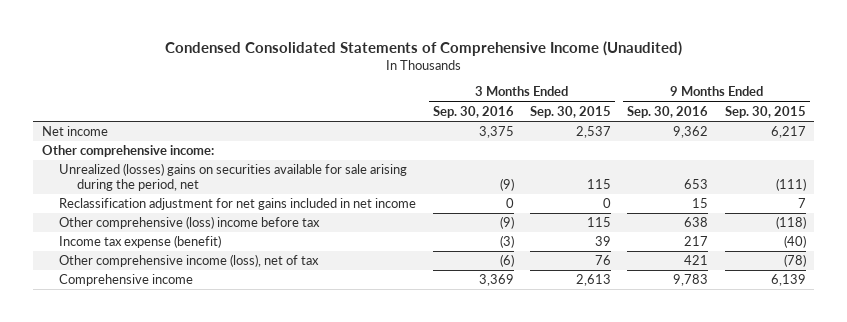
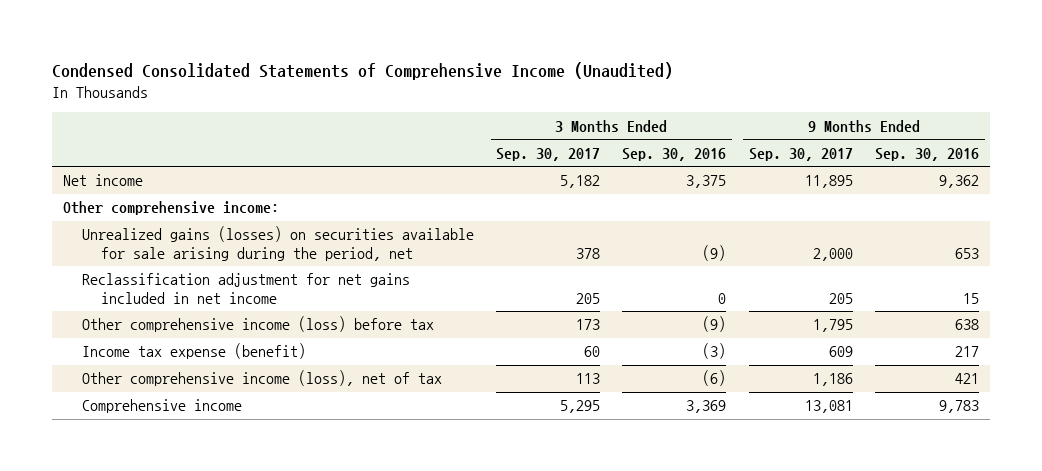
[530,105,612,118] Sep. 30, 2015 -> none
[724,105,806,118] Sep. 30, 2015 -> none
none -> [496,147,601,161] Sep. 30, 2017
none -> [748,147,853,161] Sep. 30, 2017
[59,163,408,192] Unrealized (losses) gains on securities available for sale arising during the period, net -> [81,226,474,262] Unrealized gains (losses) on securities available for sale arising during the period, net
[59,216,321,230] Other comprehensive (loss) income before tax -> [81,316,434,333] Other comprehensive income (loss) before tax

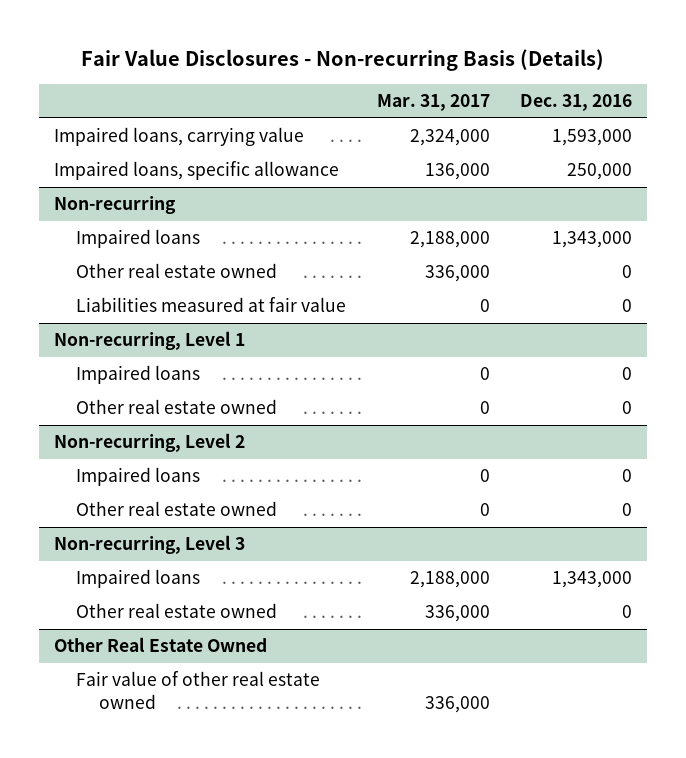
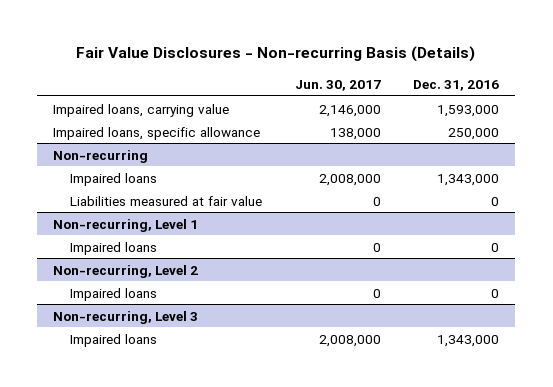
[376,94,490,112] Mar. 31, 2017 -> none
none -> [294,79,381,91] Jun. 30, 2017
[76,263,278,279] Other real estate owned -> none
[76,399,278,415] Other real estate owned -> none
[76,501,278,517] Other real estate owned -> none
[76,603,278,619] Other real estate owned -> none
[53,637,267,653] Other Real Estate Owned -> none
[76,671,321,709] Fair value of other real estate owned -> none

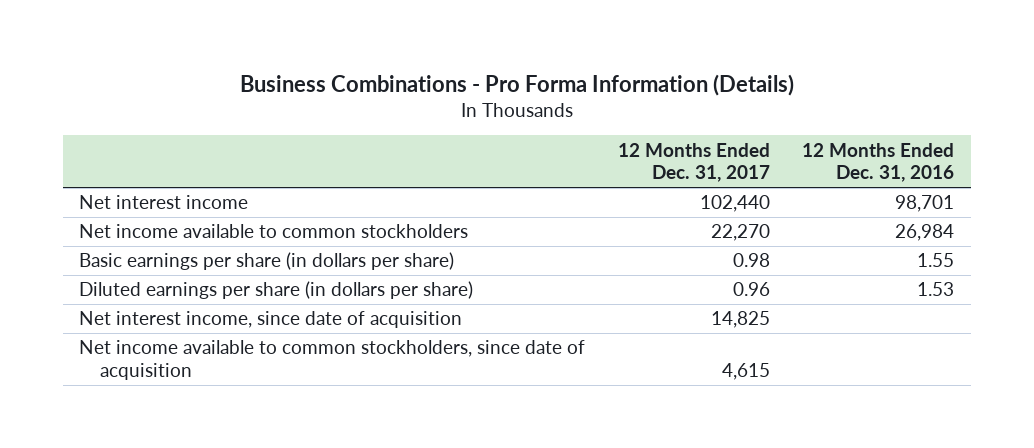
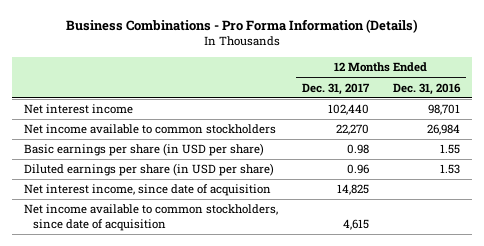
[79,252,455,271] Basic earnings per share (in dollars per share) -> [23,143,264,157] Basic earnings per share (in USD per share)
[79,281,474,300] Diluted earnings per share (in dollars per share) -> [23,163,274,177] Diluted earnings per share (in USD per share)

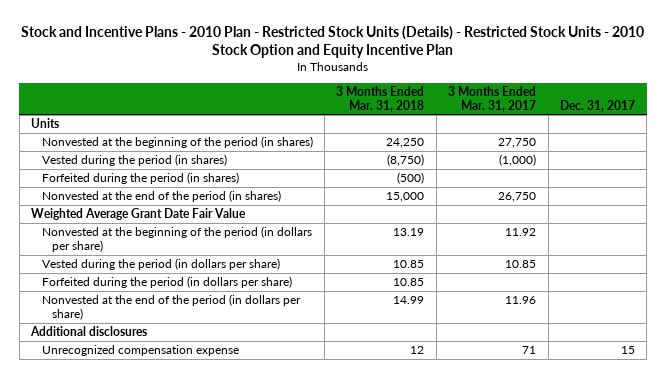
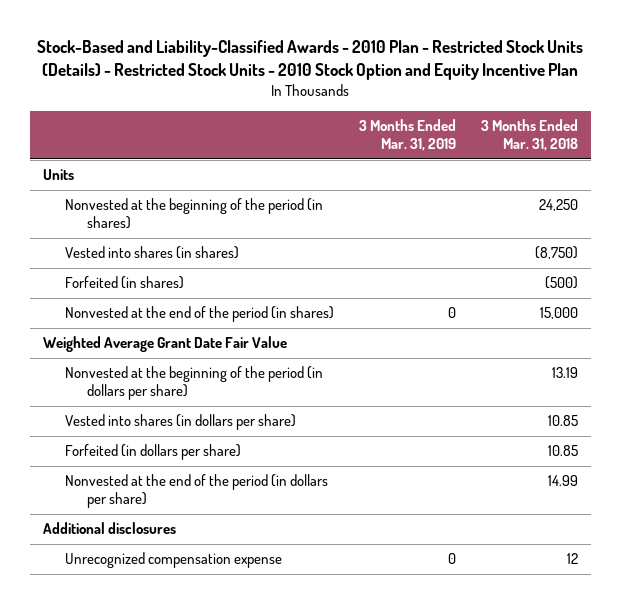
[20,26,644,59] Stock and Incentive Plans - 2010 Plan - Restricted Stock Units (Details) - Restricted Stock Units - 2010 Stock Option and Equity Incentive Plan -> [37,40,584,81] Stock-Based and Liability-Classified Awards - 2010 Plan - Restricted Stock Units (Details) - Restricted Stock Units - 2010 Stock Option and Equity Incentive Plan
[448,85,537,112] 3 Months Ended Mar. 31, 2017 -> none
[559,99,635,112] Dec. 31, 2017 -> none
none -> [358,119,456,152] 3 Months Ended Mar. 31, 2019
[41,154,227,167] Vested during the period (in shares) -> [64,246,239,260] Vested into shares (in shares)
[41,172,239,185] Forfeited during the period (in shares) -> [64,276,184,290] Forfeited (in shares)
[41,258,280,271] Vested during the period (in dollars per share) -> [64,414,296,431] Vested into shares (in dollars per share)
[41,276,292,289] Forfeited during the period (in dollars per share) -> [64,444,241,461] Forfeited (in dollars per share)

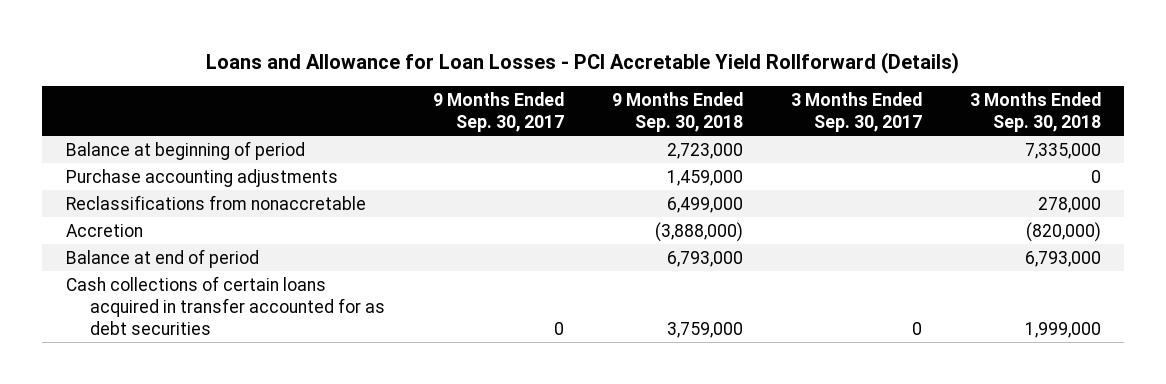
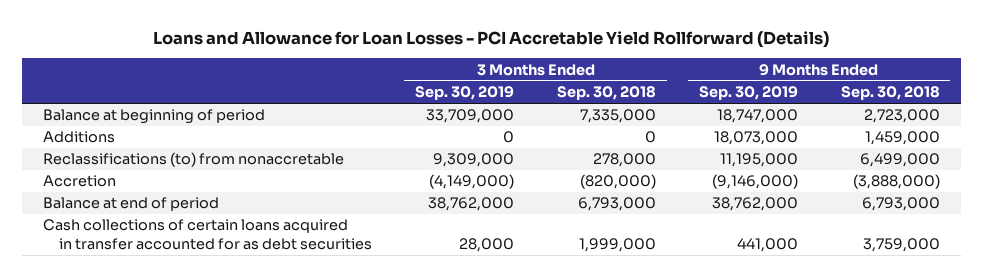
[433,91,565,132] 9 Months Ended Sep. 30, 2017 -> none
[790,91,922,132] 3 Months Ended Sep. 30, 2017 -> none
none -> [415,86,515,101] Sep. 30, 2019
none -> [698,86,798,101] Sep. 30, 2019
[65,168,338,187] Purchase accounting adjustments -> [43,131,116,144] Additions
[65,194,366,210] Reclassifications from nonaccretable -> [43,152,345,168] Reclassifications (to) from nonaccretable

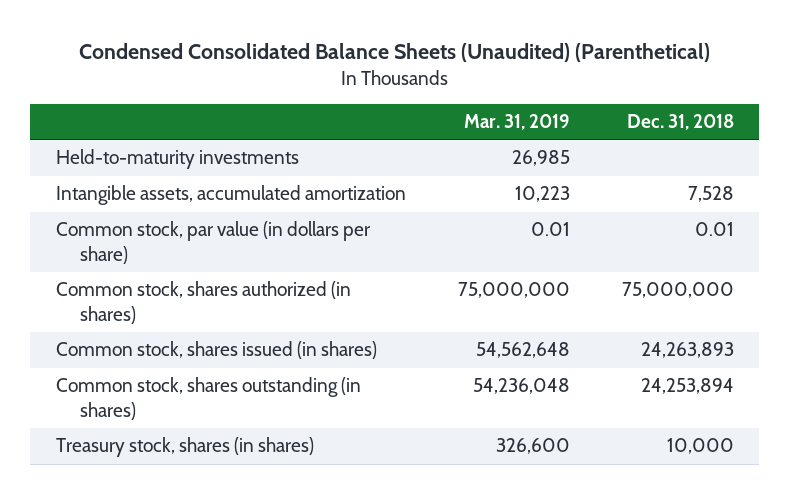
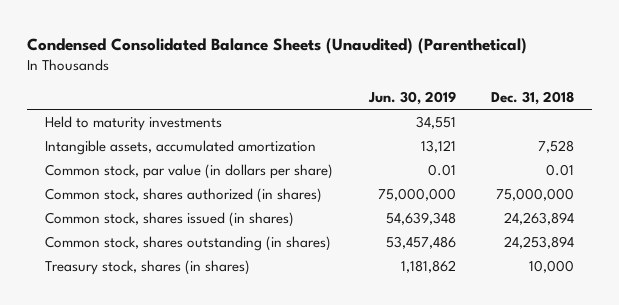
[463,113,570,130] Mar. 31, 2019 -> none
none -> [367,90,456,105] Jun. 30, 2019
[56,149,300,170] Held-to-maturity investments -> [44,116,222,132] Held to maturity investments
[640,342,734,359] 24,263,893 -> [504,212,575,226] 24,263,894

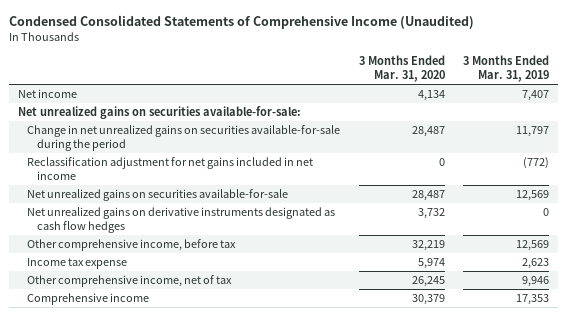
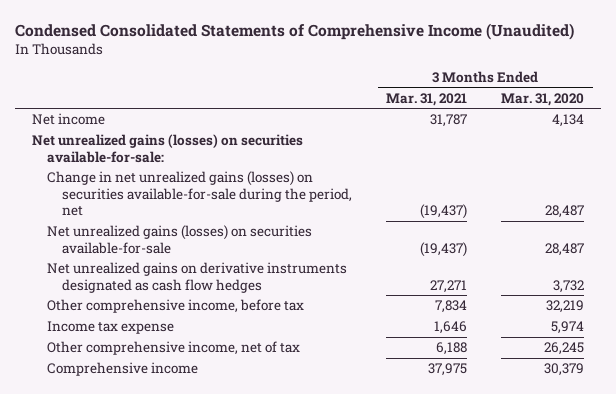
[462,55,549,82] 3 Months Ended Mar. 31, 2019 -> none
none -> [386,92,468,106] Mar. 31, 2021
[27,157,314,180] Reclassification adjustment for net gains included in net income -> none
[18,106,302,120] Net unrealized gains on securities available-for-sale: -> [31,134,303,163] Net unrealized gains (losses) on securities available-for-sale:
[27,125,341,151] Change in net unrealized gains on securities available-for-sale during the period -> [47,171,353,217] Change in net unrealized gains (losses) on securities available-for-sale during the period, net
[27,189,289,202] Net unrealized gains on securities available-for-sale -> [47,225,313,254] Net unrealized gains (losses) on securities available-for-sale

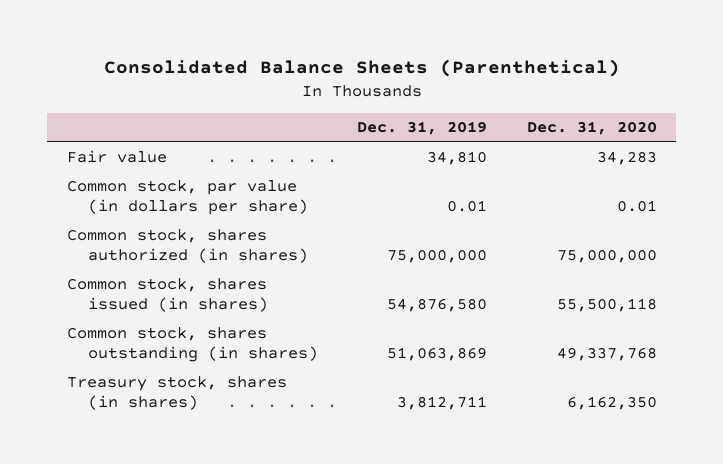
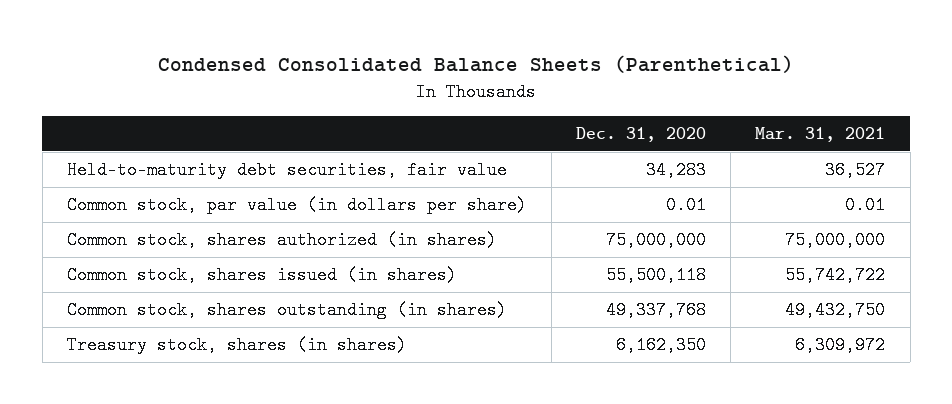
[103,59,620,78] Consolidated Balance Sheets (Parenthetical) -> [158,55,795,74] Condensed Consolidated Balance Sheets (Parenthetical)
[357,121,488,136] Dec. 31, 2019 -> none
none -> [755,126,886,142] Mar. 31, 2021
[66,150,167,164] Fair value -> [66,161,507,180] Held-to-maturity debt securities, fair value

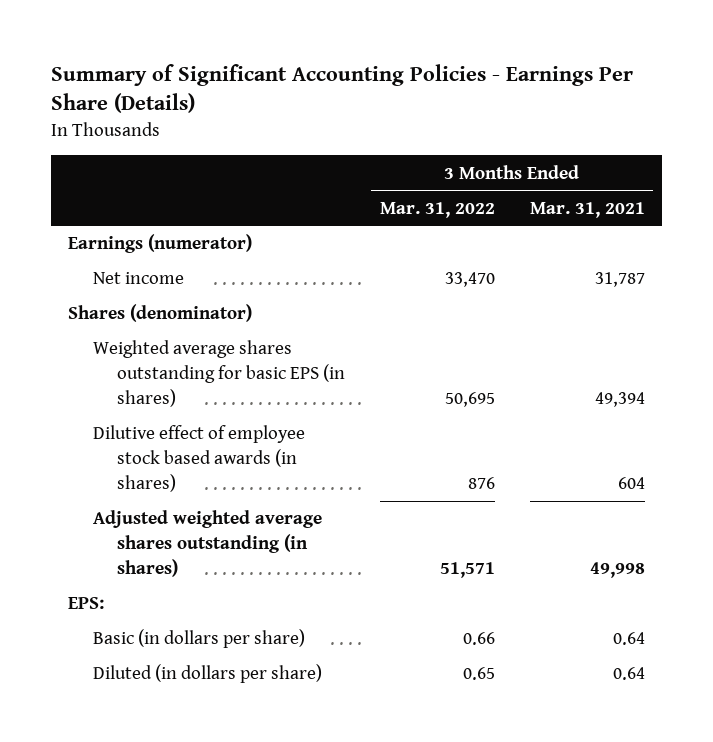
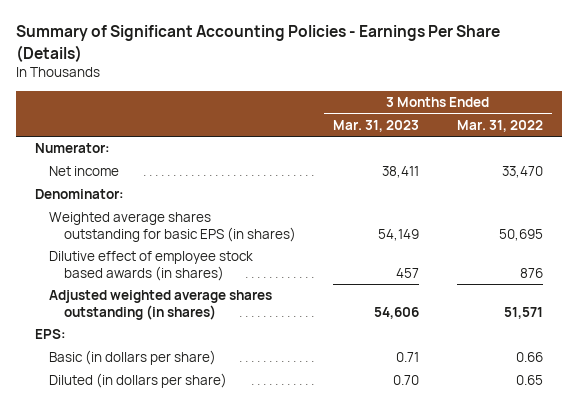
[529,201,645,218] Mar. 31, 2021 -> none
none -> [333,120,420,133] Mar. 31, 2023
[68,234,253,254] Earnings (numerator) -> [35,143,111,154] Numerator:
[68,304,253,323] Shares (denominator) -> [35,189,125,200] Denominator:

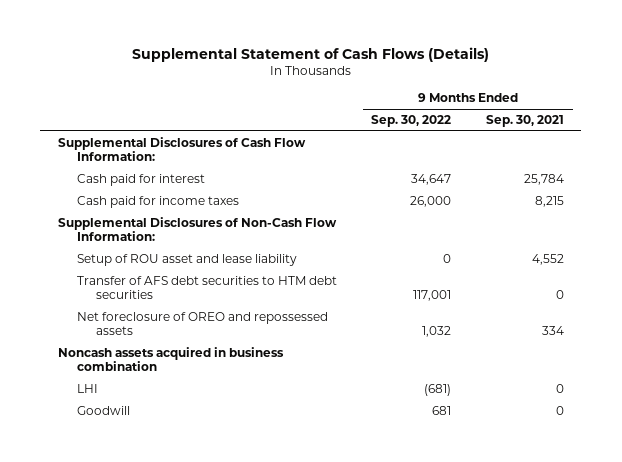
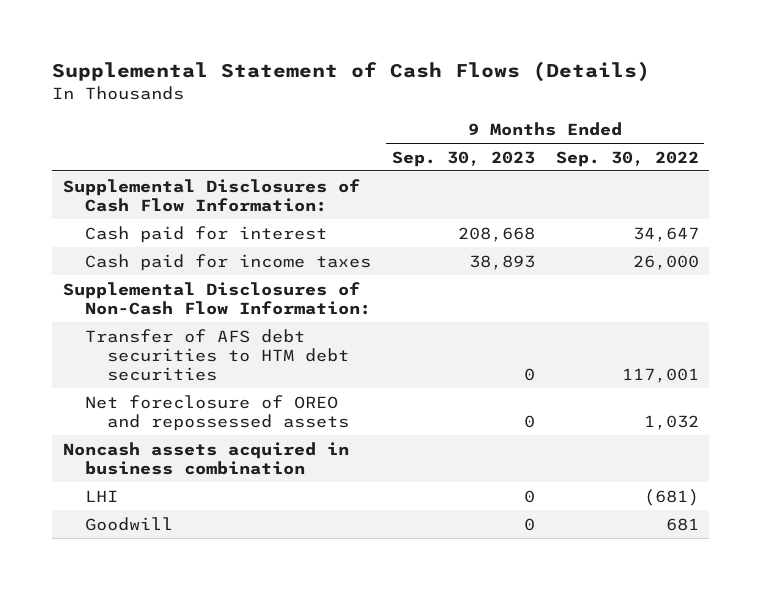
[486,115,565,128] Sep. 30, 2021 -> none
none -> [391,150,535,167] Sep. 30, 2023
[76,254,297,267] Setup of ROU asset and lease liability -> none

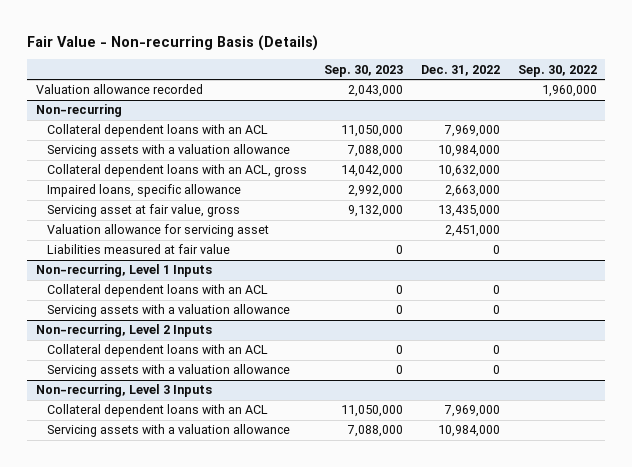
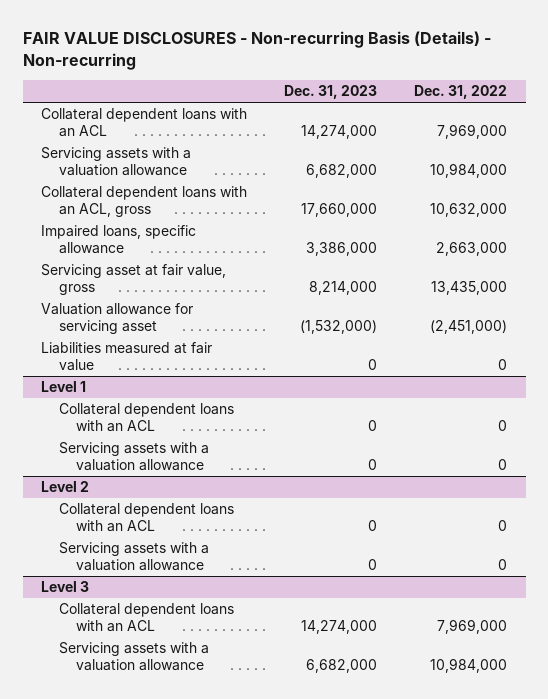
[26,34,318,51] Fair Value - Non-recurring Basis (Details) -> [22,31,491,71] FAIR VALUE DISCLOSURES - Non-recurring Basis (Details) - Non-recurring
[324,64,404,77] Sep. 30, 2023 -> none
[517,64,597,77] Sep. 30, 2022 -> none
none -> [284,85,378,100] Dec. 31, 2023
[35,84,203,95] Valuation allowance recorded -> none
[35,104,122,118] Non-recurring -> none
[444,225,500,238] 2,451,000 -> [430,319,508,334] (2,451,000)
[35,264,212,278] Non-recurring, Level 1 Inputs -> none
none -> [41,381,87,393] Level 1
[35,324,212,338] Non-recurring, Level 2 Inputs -> none
none -> [41,481,90,493] Level 2
[35,384,212,398] Non-recurring, Level 3 Inputs -> none
none -> [41,581,90,593] Level 3

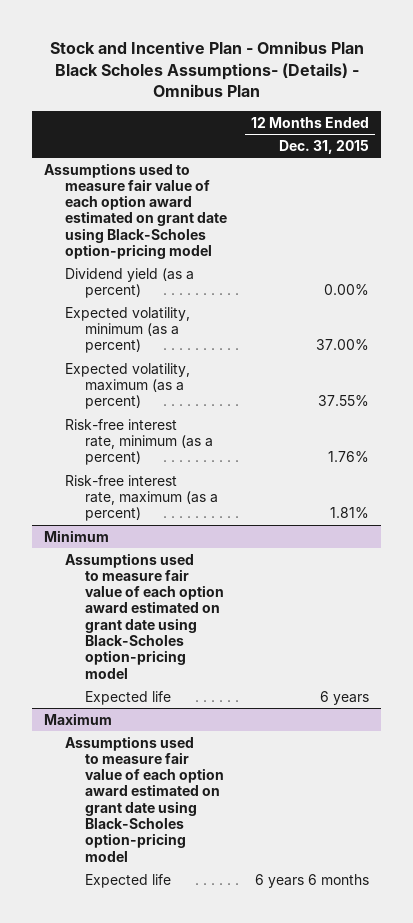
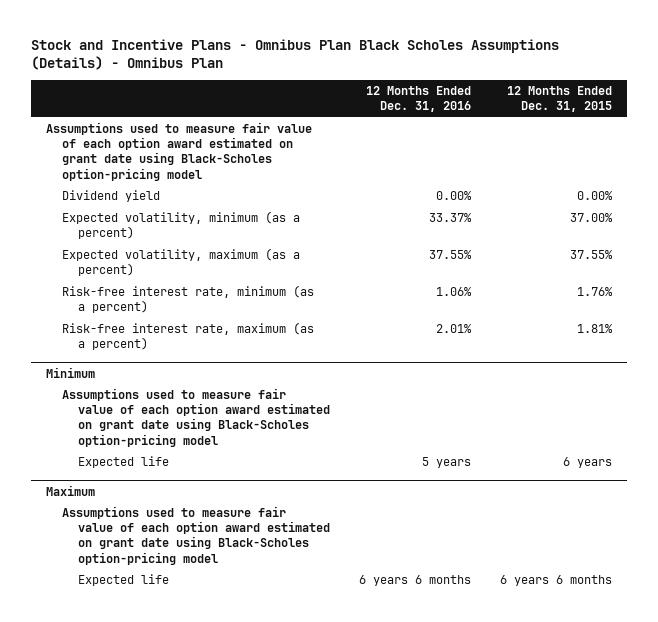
[49,40,364,98] Stock and Incentive Plan - Omnibus Plan Black Scholes Assumptions- (Details) - Omnibus Plan -> [31,38,560,71] Stock and Incentive Plans - Omnibus Plan Black Scholes Assumptions (Details) - Omnibus Plan
none -> [366,85,472,113] 12 Months Ended Dec. 31, 2016
[64,267,194,298] Dividend yield (as a percent) -> [61,190,160,203] Dividend yield

